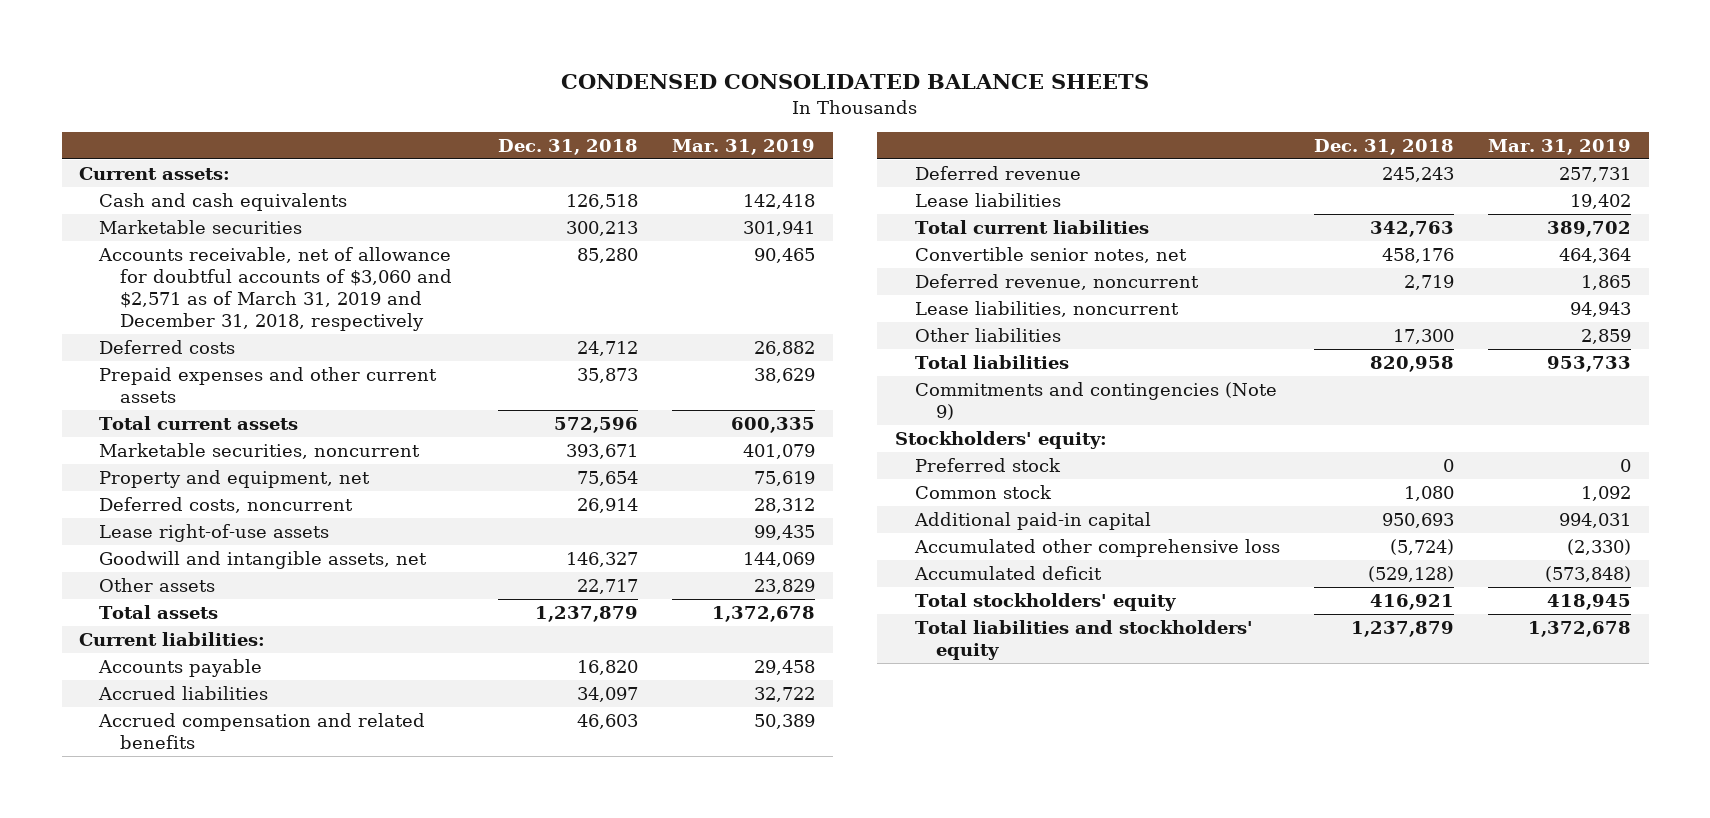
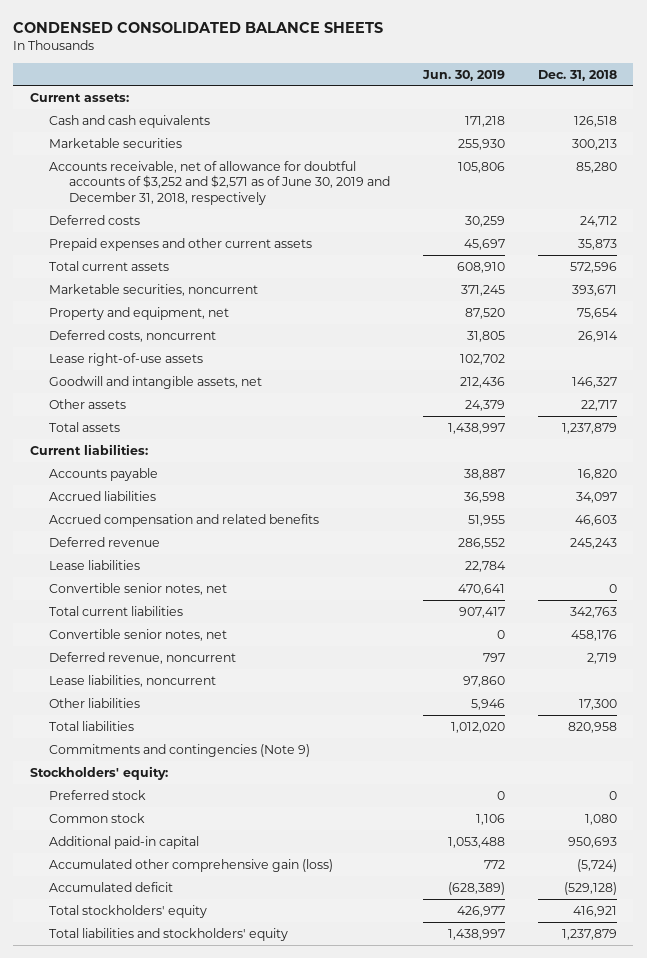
[672,138,816,155] Mar. 31, 2019 -> none
none -> [421,69,505,81] Jun. 30, 2019
[98,247,452,331] Accounts receivable, net of allowance for doubtful accounts of $3,060 and $2,571 as of March 31, 2019 and December 31, 2018, respectively -> [49,160,391,206] Accounts receivable, net of allowance for doubtful accounts of $3,252 and $2,571 as of June 30, 2019 and December 31, 2018, respectively
none -> [49,582,228,595] Convertible senior notes, net
[914,539,1281,558] Accumulated other comprehensive loss -> [49,858,334,872] Accumulated other comprehensive gain (loss)

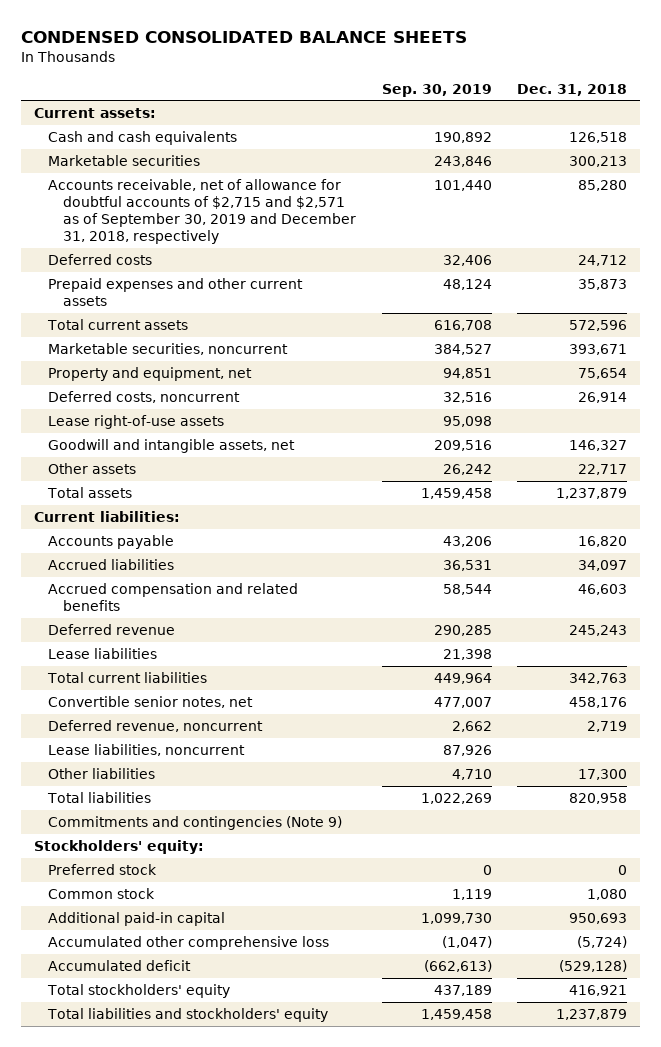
[421,69,505,81] Jun. 30, 2019 -> none
none -> [381,83,492,97] Sep. 30, 2019
[49,160,391,206] Accounts receivable, net of allowance for doubtful accounts of $3,252 and $2,571 as of June 30, 2019 and December 31, 2018, respectively -> [48,179,357,245] Accounts receivable, net of allowance for doubtful accounts of $2,715 and $2,571 as of September 30, 2019 and December 31, 2018, respectively
[49,582,228,595] Convertible senior notes, net -> none
[49,858,334,872] Accumulated other comprehensive gain (loss) -> [48,936,330,951] Accumulated other comprehensive loss

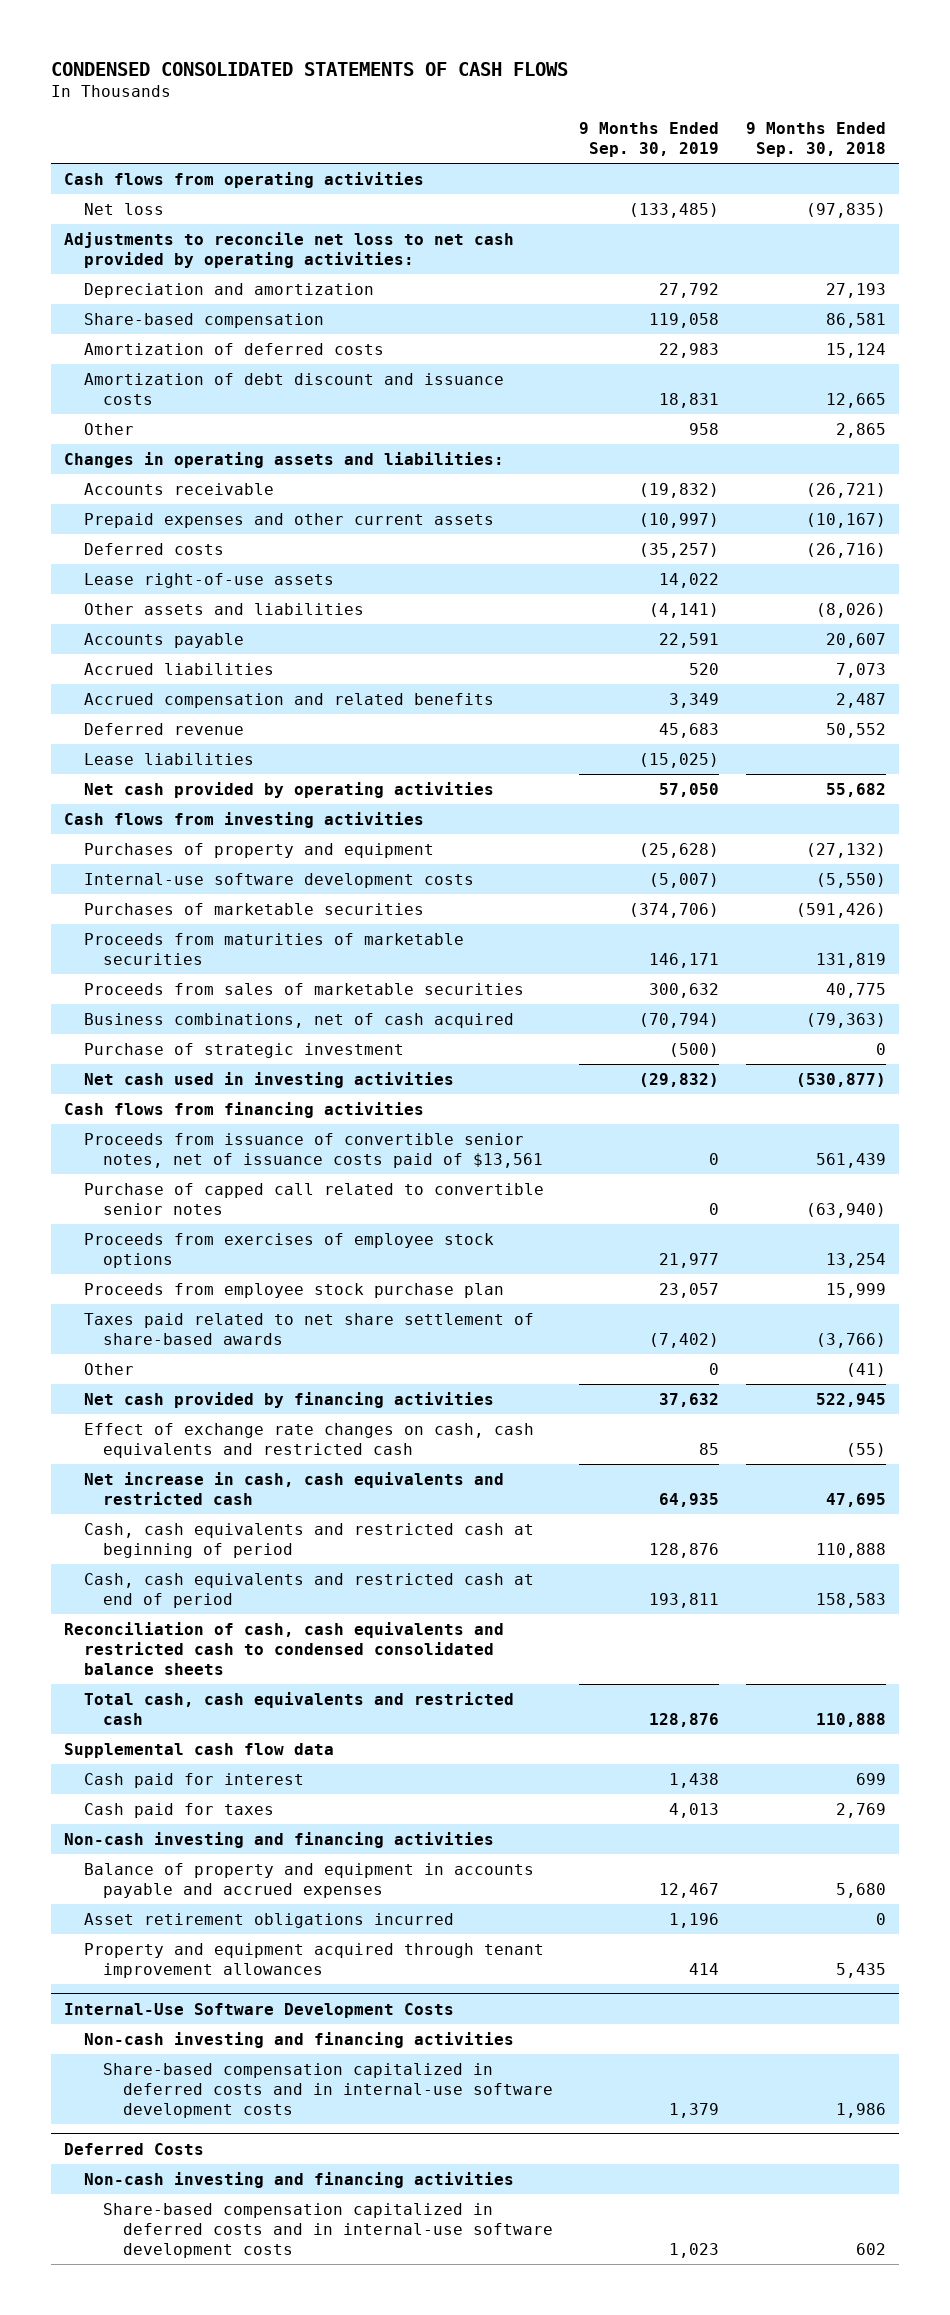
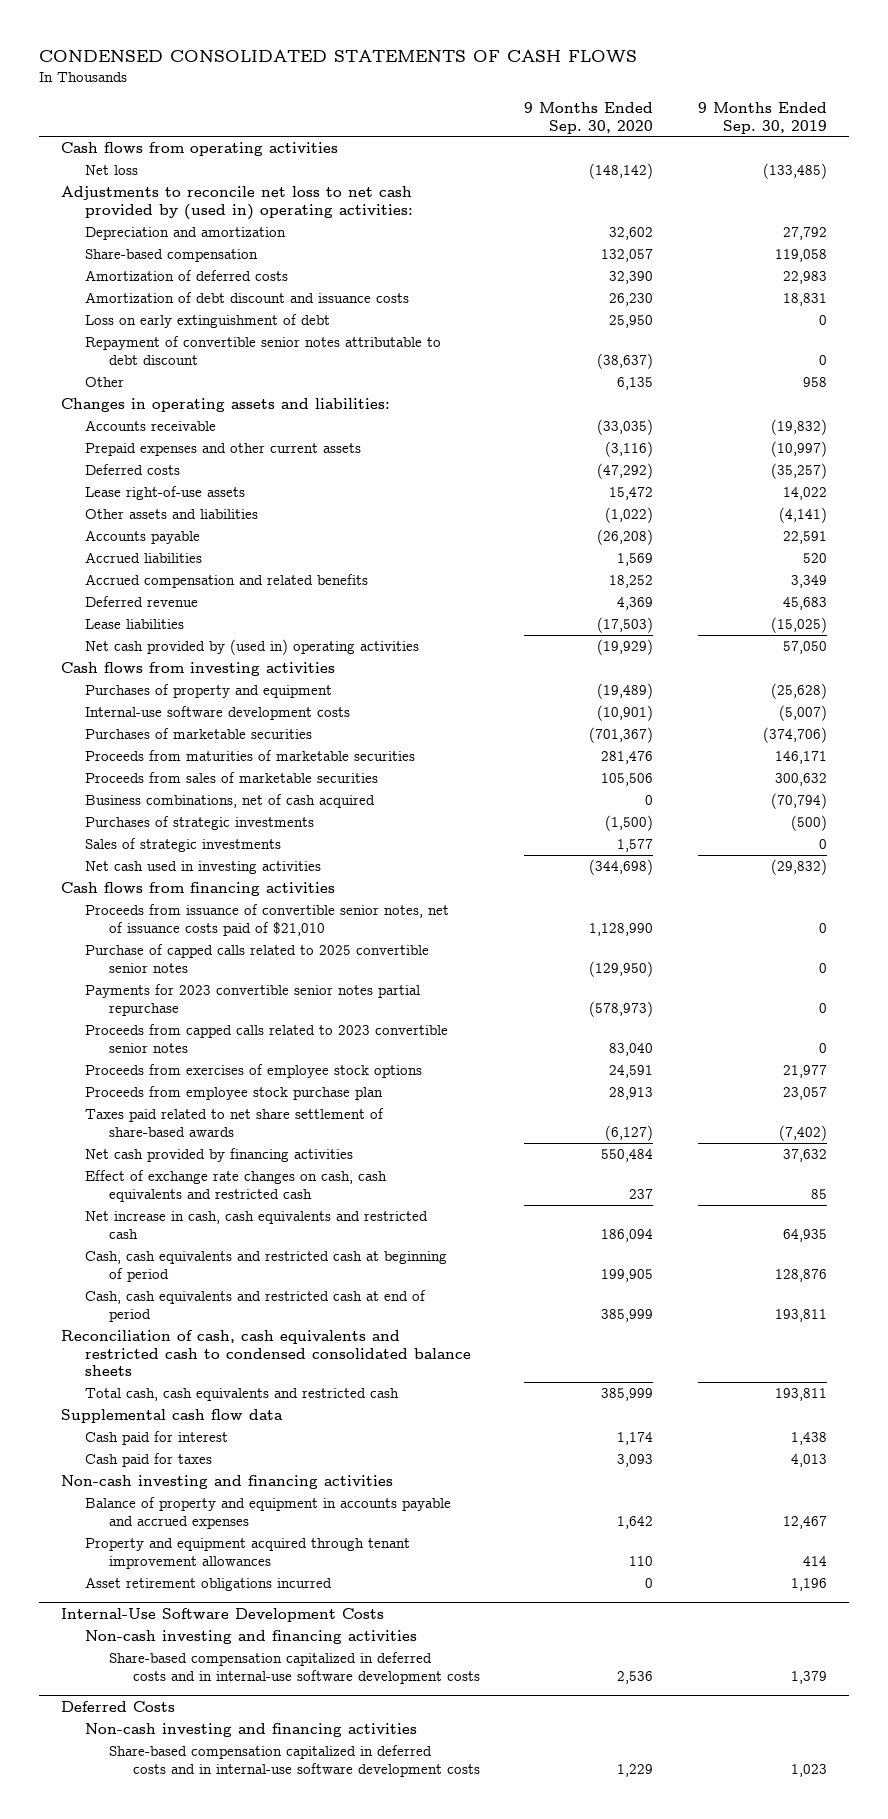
[746,122,887,158] 9 Months Ended Sep. 30, 2018 -> none
none -> [524,102,654,134] 9 Months Ended Sep. 30, 2020
[64,231,515,268] Adjustments to reconcile net loss to net cash provided by operating activities: -> [60,186,413,220] Adjustments to reconcile net loss to net cash provided by (used in) operating activities:
none -> [84,314,330,329] Loss on early extinguishment of debt
none -> [84,336,441,365] Repayment of convertible senior notes attributable to debt discount
[83,781,494,798] Net cash provided by operating activities -> [84,639,419,656] Net cash provided by (used in) operating activities
[83,1042,404,1058] Purchase of strategic investment -> [84,816,314,831] Purchases of strategic investments
none -> [84,838,281,853] Sales of strategic investments
[83,1132,544,1168] Proceeds from issuance of convertible senior notes, net of issuance costs paid of $13,561 -> [84,904,449,936] Proceeds from issuance of convertible senior notes, net of issuance costs paid of $21,010
[83,1182,544,1215] Purchase of capped call related to convertible senior notes -> [84,944,429,973] Purchase of capped calls related to 2025 convertible senior notes
none -> [84,984,420,1016] Payments for 2023 convertible senior notes partial repurchase
none -> [84,1024,448,1053] Proceeds from capped calls related to 2023 convertible senior notes
[83,1362,134,1375] Other -> none
[649,1712,720,1727] 128,876 -> [774,1388,827,1402] 193,811
[83,1912,454,1928] Asset retirement obligations incurred -> [84,1577,332,1592] Asset retirement obligations incurred

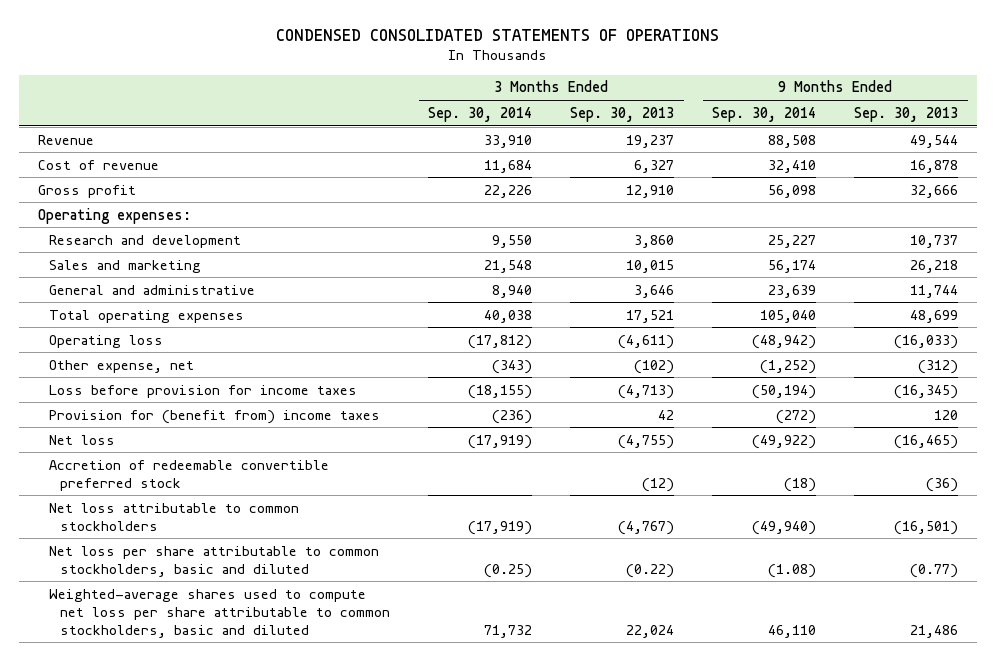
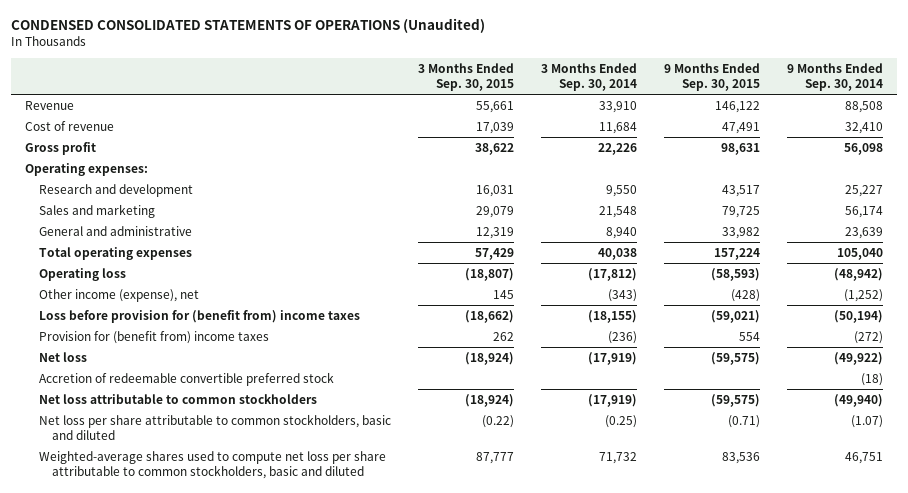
[276,29,720,42] CONDENSED CONSOLIDATED STATEMENTS OF OPERATIONS -> [11,17,486,33] CONDENSED CONSOLIDATED STATEMENTS OF OPERATIONS (Unaudited)
[570,106,675,122] Sep. 30, 2013 -> none
[854,106,959,122] Sep. 30, 2013 -> none
none -> [417,62,514,91] 3 Months Ended Sep. 30, 2015
none -> [664,62,761,91] 9 Months Ended Sep. 30, 2015
[48,359,194,373] Other expense, net -> [38,289,199,303] Other income (expense), net
[48,384,357,398] Loss before provision for income taxes -> [38,310,360,324] Loss before provision for (benefit from) income taxes
[768,563,817,578] (1.08) -> [851,415,884,429] (1.07)
[768,624,817,638] 46,110 -> [845,452,884,465] 46,751

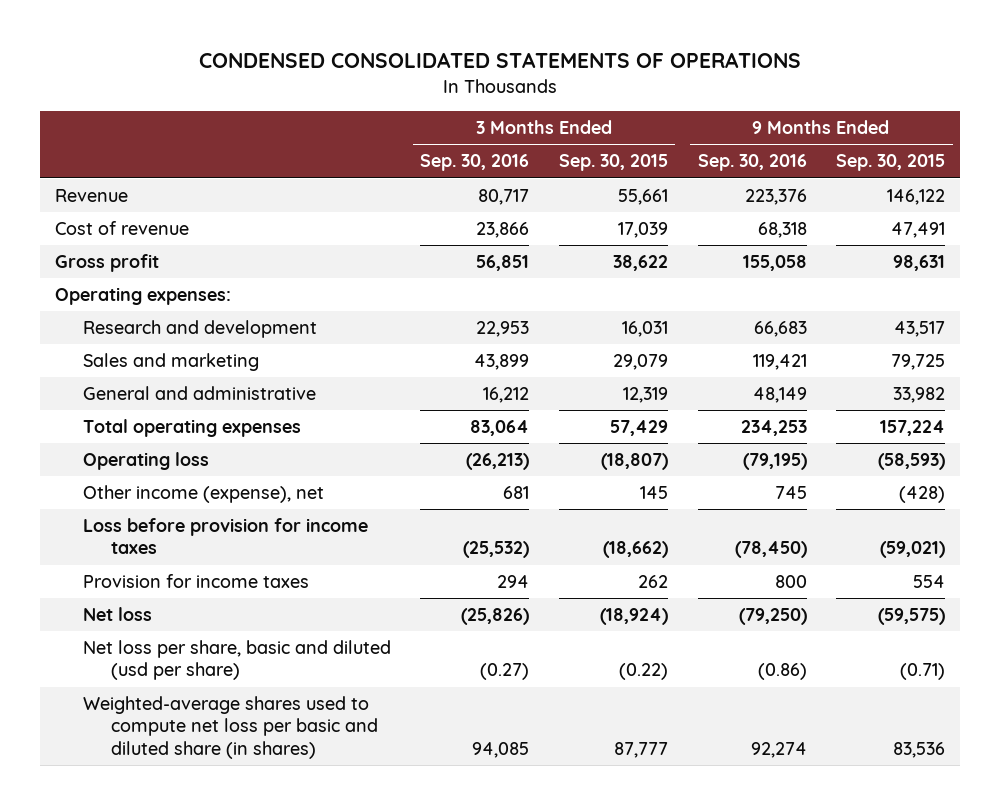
[11,17,486,33] CONDENSED CONSOLIDATED STATEMENTS OF OPERATIONS (Unaudited) -> [199,52,802,69] CONDENSED CONSOLIDATED STATEMENTS OF OPERATIONS
[540,62,637,91] 3 Months Ended Sep. 30, 2014 -> none
[787,62,884,91] 9 Months Ended Sep. 30, 2014 -> none
none -> [420,154,530,172] Sep. 30, 2016
none -> [697,154,807,172] Sep. 30, 2016
[38,310,360,324] Loss before provision for (benefit from) income taxes -> [82,518,368,555] Loss before provision for income taxes
[38,331,269,345] Provision for (benefit from) income taxes -> [82,574,309,589] Provision for income taxes
[38,372,334,387] Accretion of redeemable convertible preferred stock -> none
[38,394,317,405] Net loss attributable to common stockholders -> none
[38,414,391,441] Net loss per share attributable to common stockholders, basic and diluted -> [82,640,391,681] Net loss per share, basic and diluted (usd per share)
[38,451,386,480] Weighted-average shares used to compute net loss per share attributable to common stockholders, basic and diluted -> [82,696,378,759] Weighted-average shares used to compute net loss per basic and diluted share (in shares)

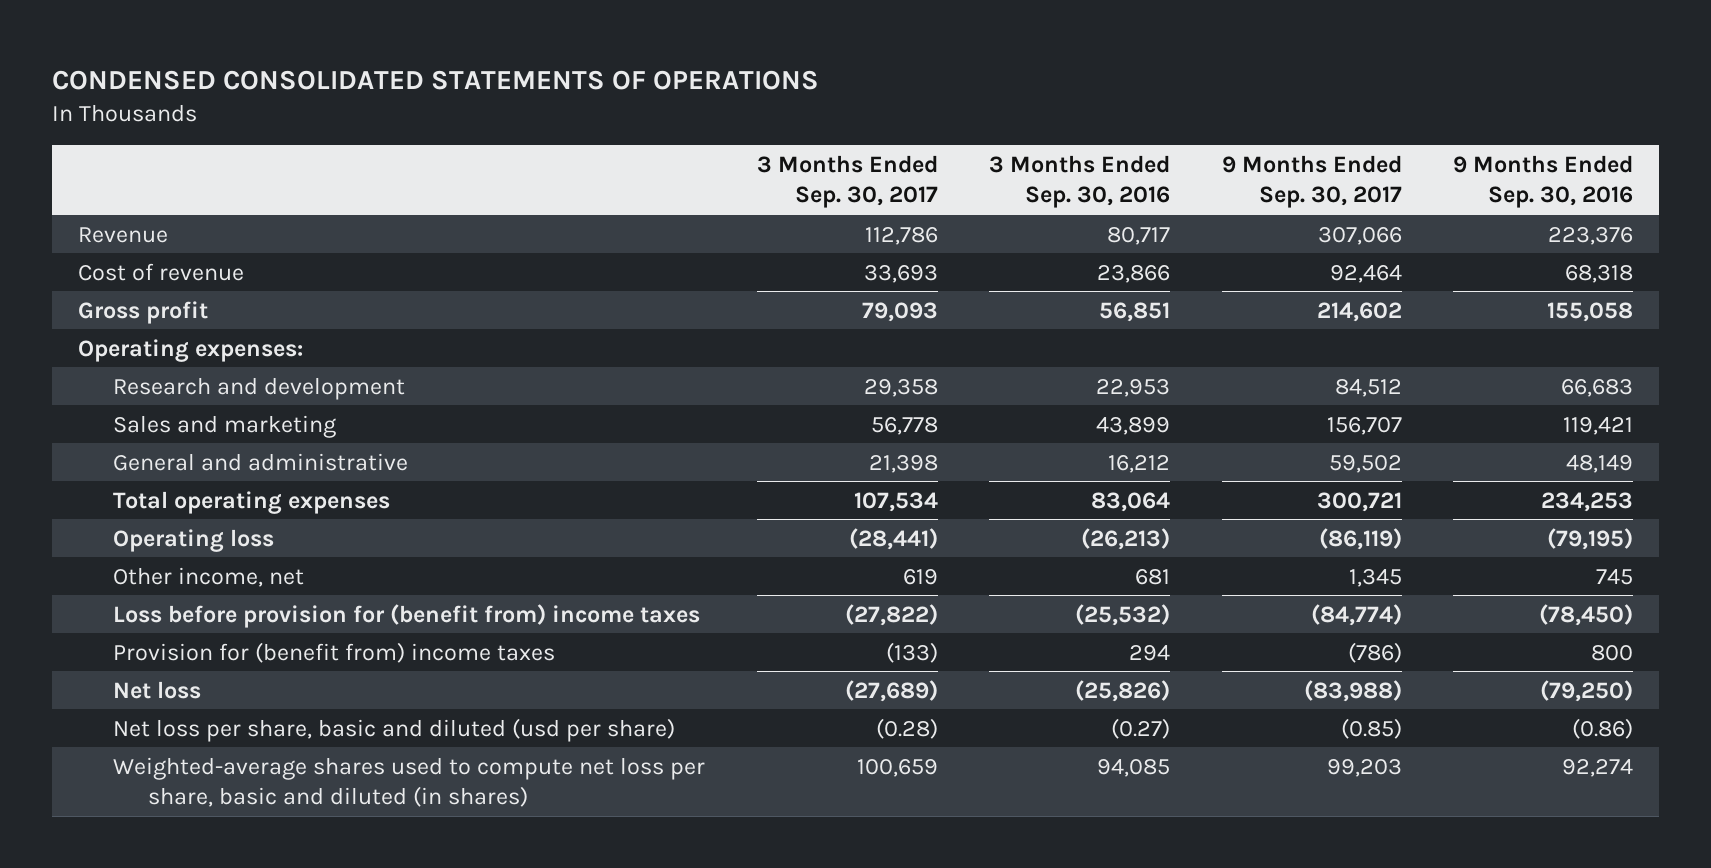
[559,154,669,172] Sep. 30, 2015 -> none
[836,154,946,172] Sep. 30, 2015 -> none
none -> [756,154,938,209] 3 Months Ended Sep. 30, 2017
none -> [1221,154,1402,209] 9 Months Ended Sep. 30, 2017
[82,485,324,504] Other income (expense), net -> [113,566,305,587] Other income, net
[82,518,368,555] Loss before provision for income taxes -> [113,603,701,628] Loss before provision for (benefit from) income taxes
[82,574,309,589] Provision for income taxes -> [113,641,556,663] Provision for (benefit from) income taxes
[82,696,378,759] Weighted-average shares used to compute net loss per basic and diluted share (in shares) -> [113,756,706,808] Weighted-average shares used to compute net loss per share, basic and diluted (in shares)

